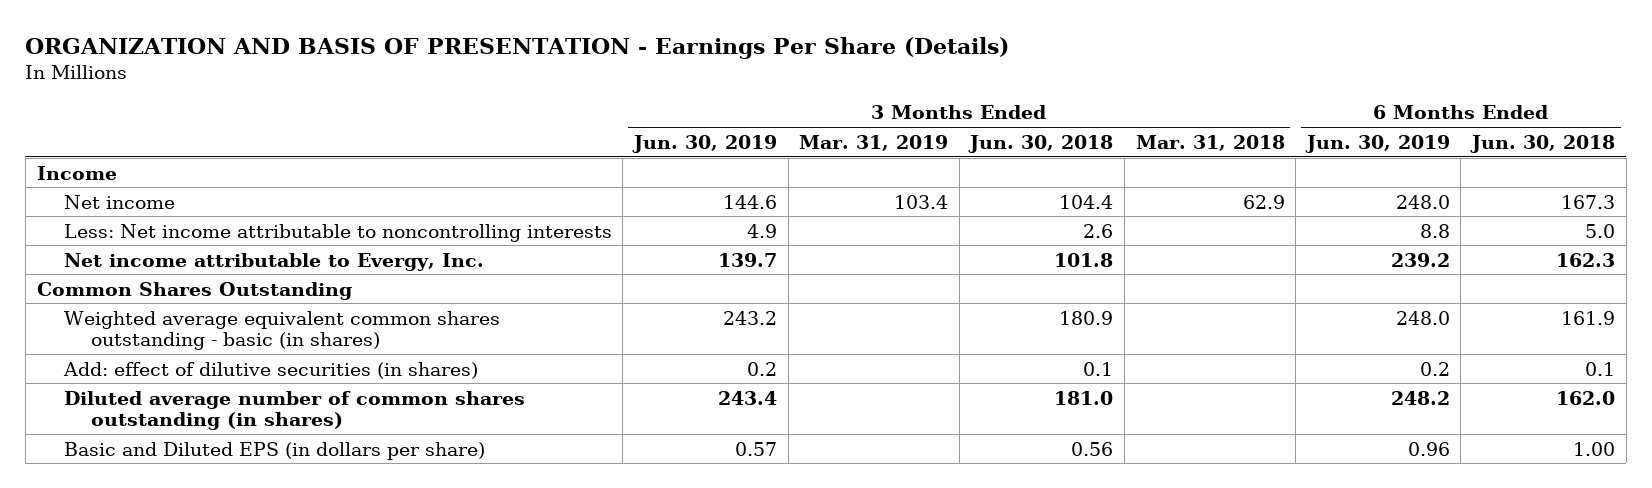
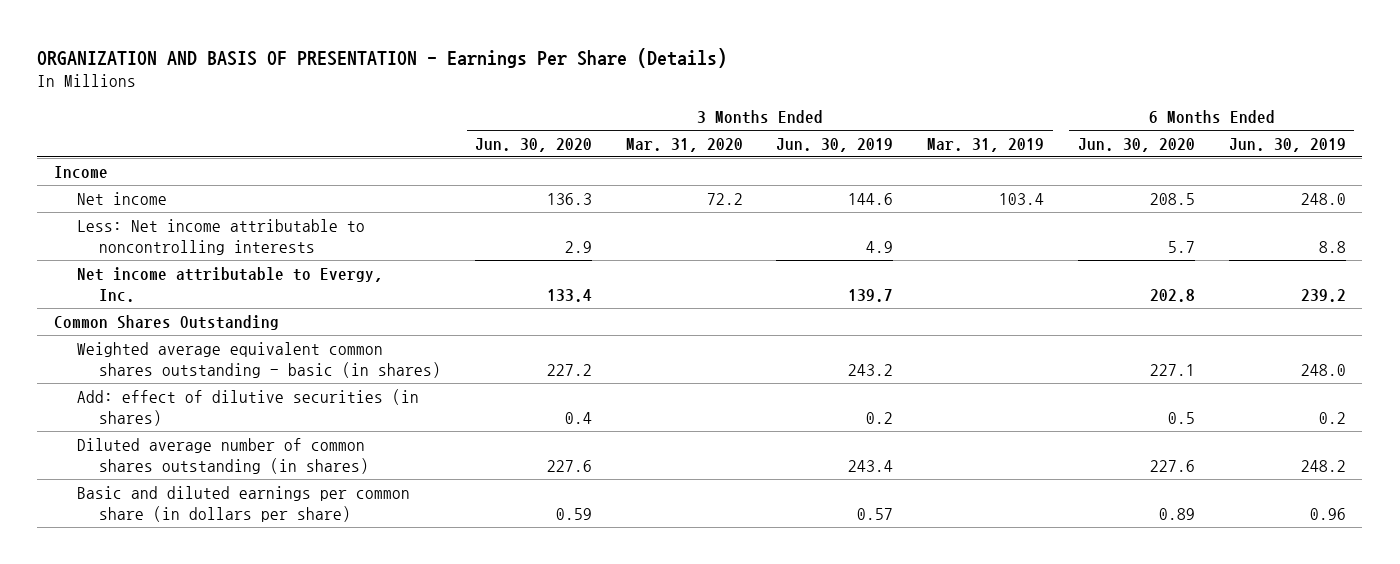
[968,134,1114,153] Jun. 30, 2018 -> none
[1135,134,1285,151] Mar. 31, 2018 -> none
[1470,134,1616,153] Jun. 30, 2018 -> none
none -> [475,137,593,152] Jun. 30, 2020
none -> [625,137,743,152] Mar. 31, 2020
none -> [1077,137,1195,152] Jun. 30, 2020
[63,441,485,460] Basic and Diluted EPS (in dollars per share) -> [76,485,410,523] Basic and diluted earnings per common share (in dollars per share)

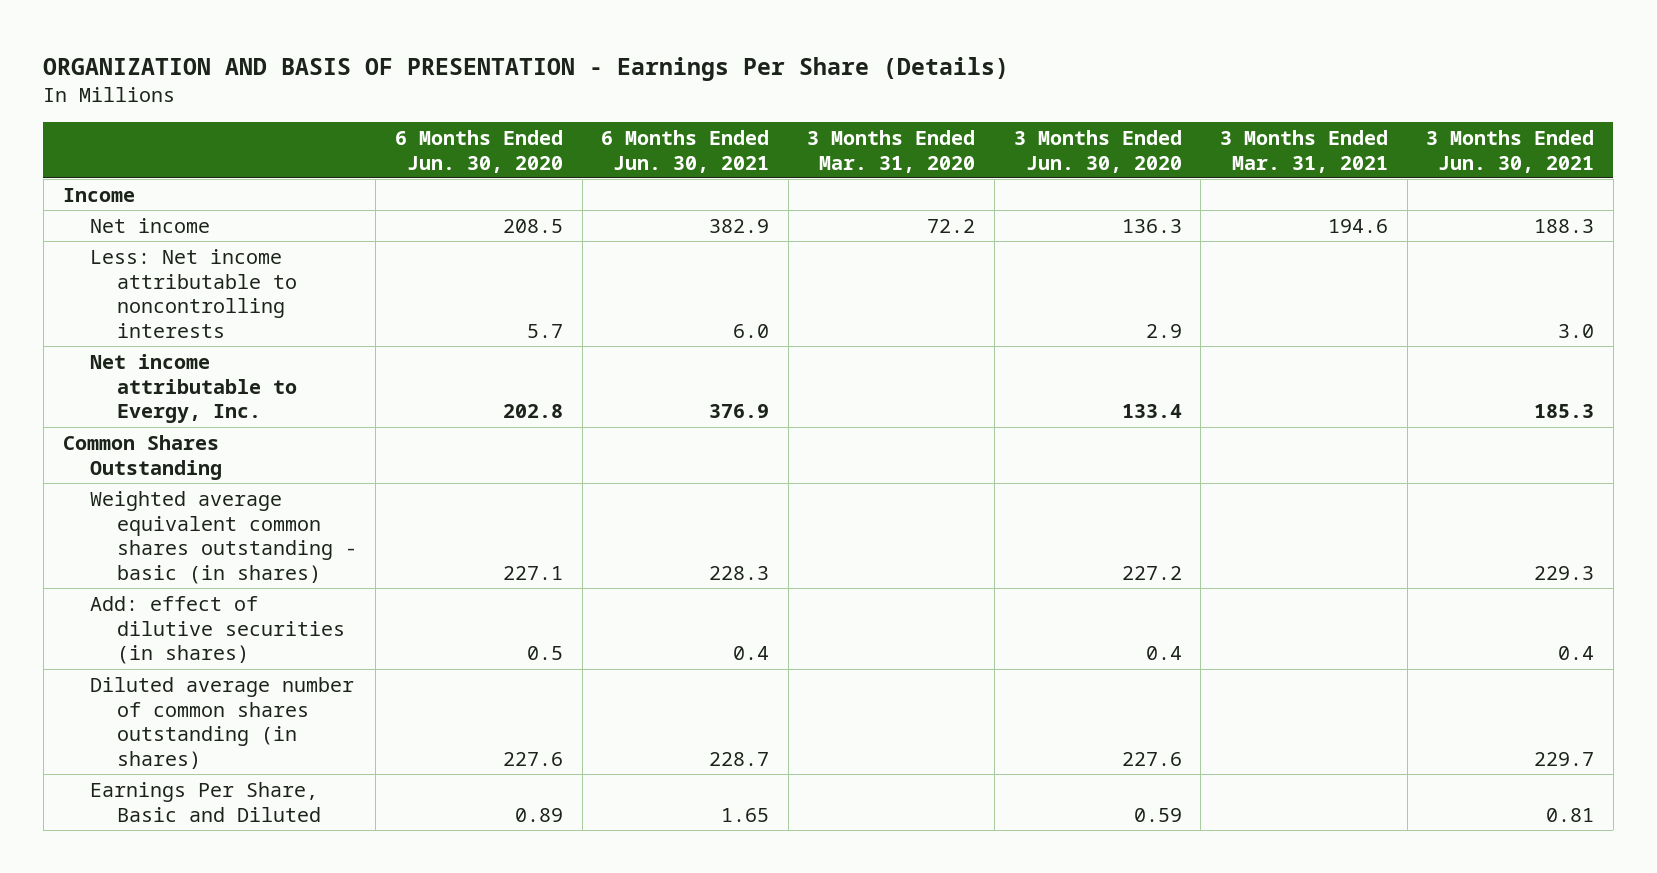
[776,137,894,152] Jun. 30, 2019 -> none
[927,137,1045,152] Mar. 31, 2019 -> none
[1228,137,1346,152] Jun. 30, 2019 -> none
none -> [601,129,770,173] 6 Months Ended Jun. 30, 2021
none -> [1219,129,1388,173] 3 Months Ended Mar. 31, 2021
none -> [1426,129,1595,173] 3 Months Ended Jun. 30, 2021
[76,485,410,523] Basic and diluted earnings per common share (in dollars per share) -> [89,781,321,822] Earnings Per Share, Basic and Diluted

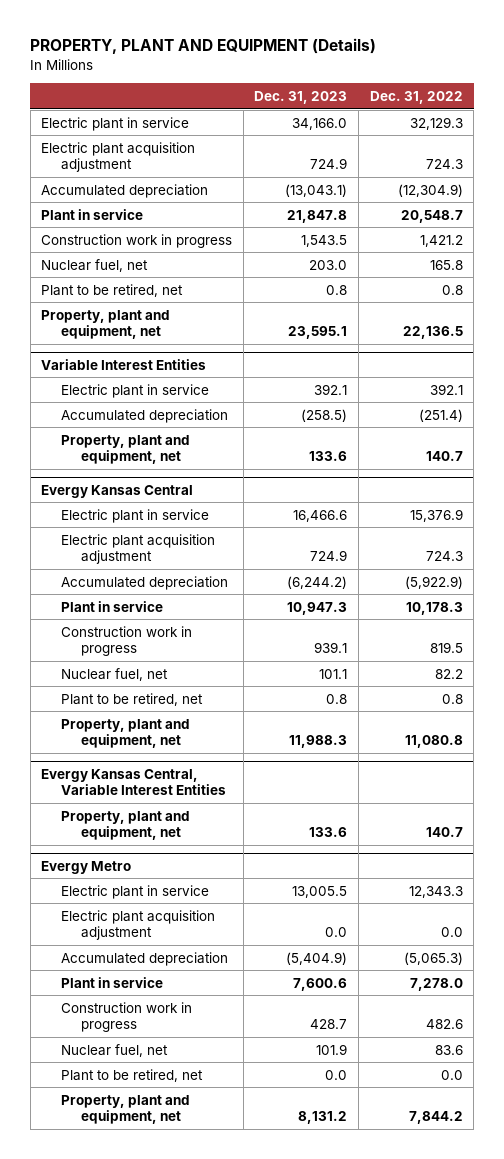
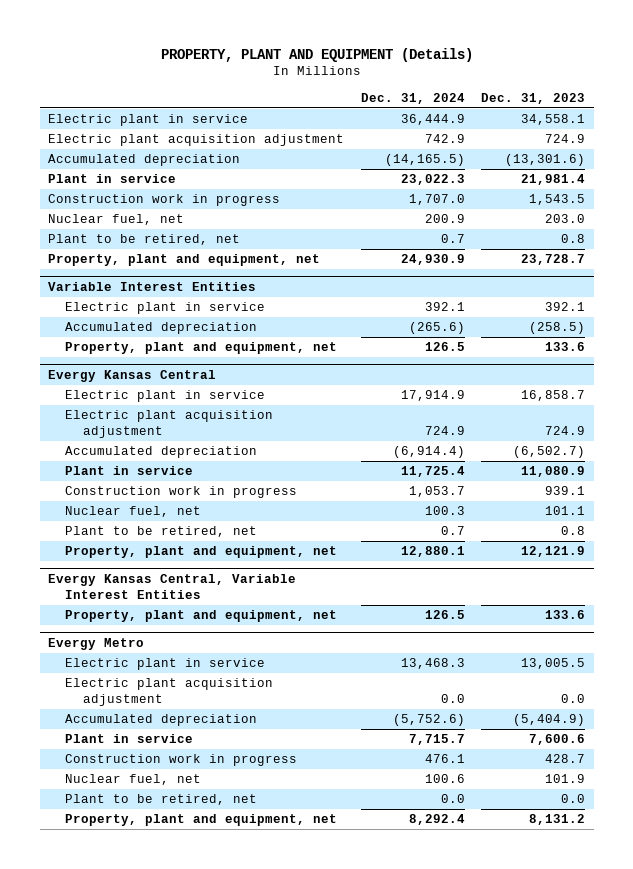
[369,90,463,104] Dec. 31, 2022 -> none
none -> [360,92,465,104] Dec. 31, 2024
[292,117,348,130] 34,166.0 -> [521,114,586,126] 34,558.1
[285,183,348,197] (13,043.1) -> [505,154,586,167] (13,301.6)
[287,209,348,223] 21,847.8 -> [521,174,586,186] 21,981.4
[288,325,348,339] 23,595.1 -> [521,254,586,266] 23,728.7
[293,509,348,522] 16,466.6 -> [521,390,586,402] 16,858.7
[287,575,348,589] (6,244.2) -> [513,446,586,459] (6,502.7)
[287,601,348,615] 10,947.3 -> [521,466,586,478] 11,080.9
[289,734,348,748] 11,988.3 -> [521,546,586,558] 12,121.9

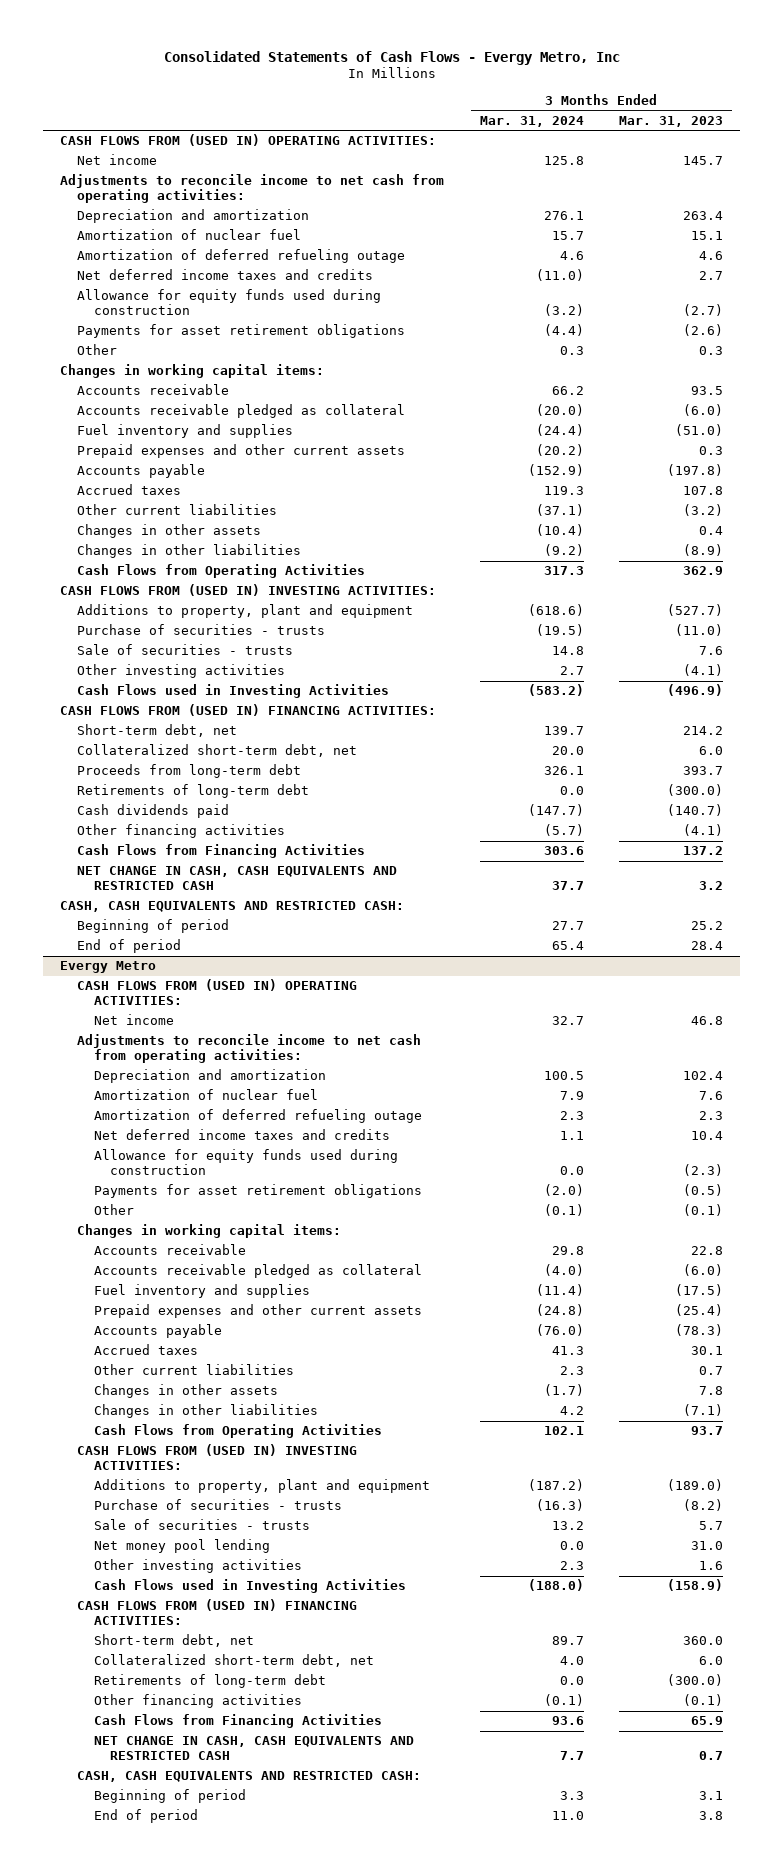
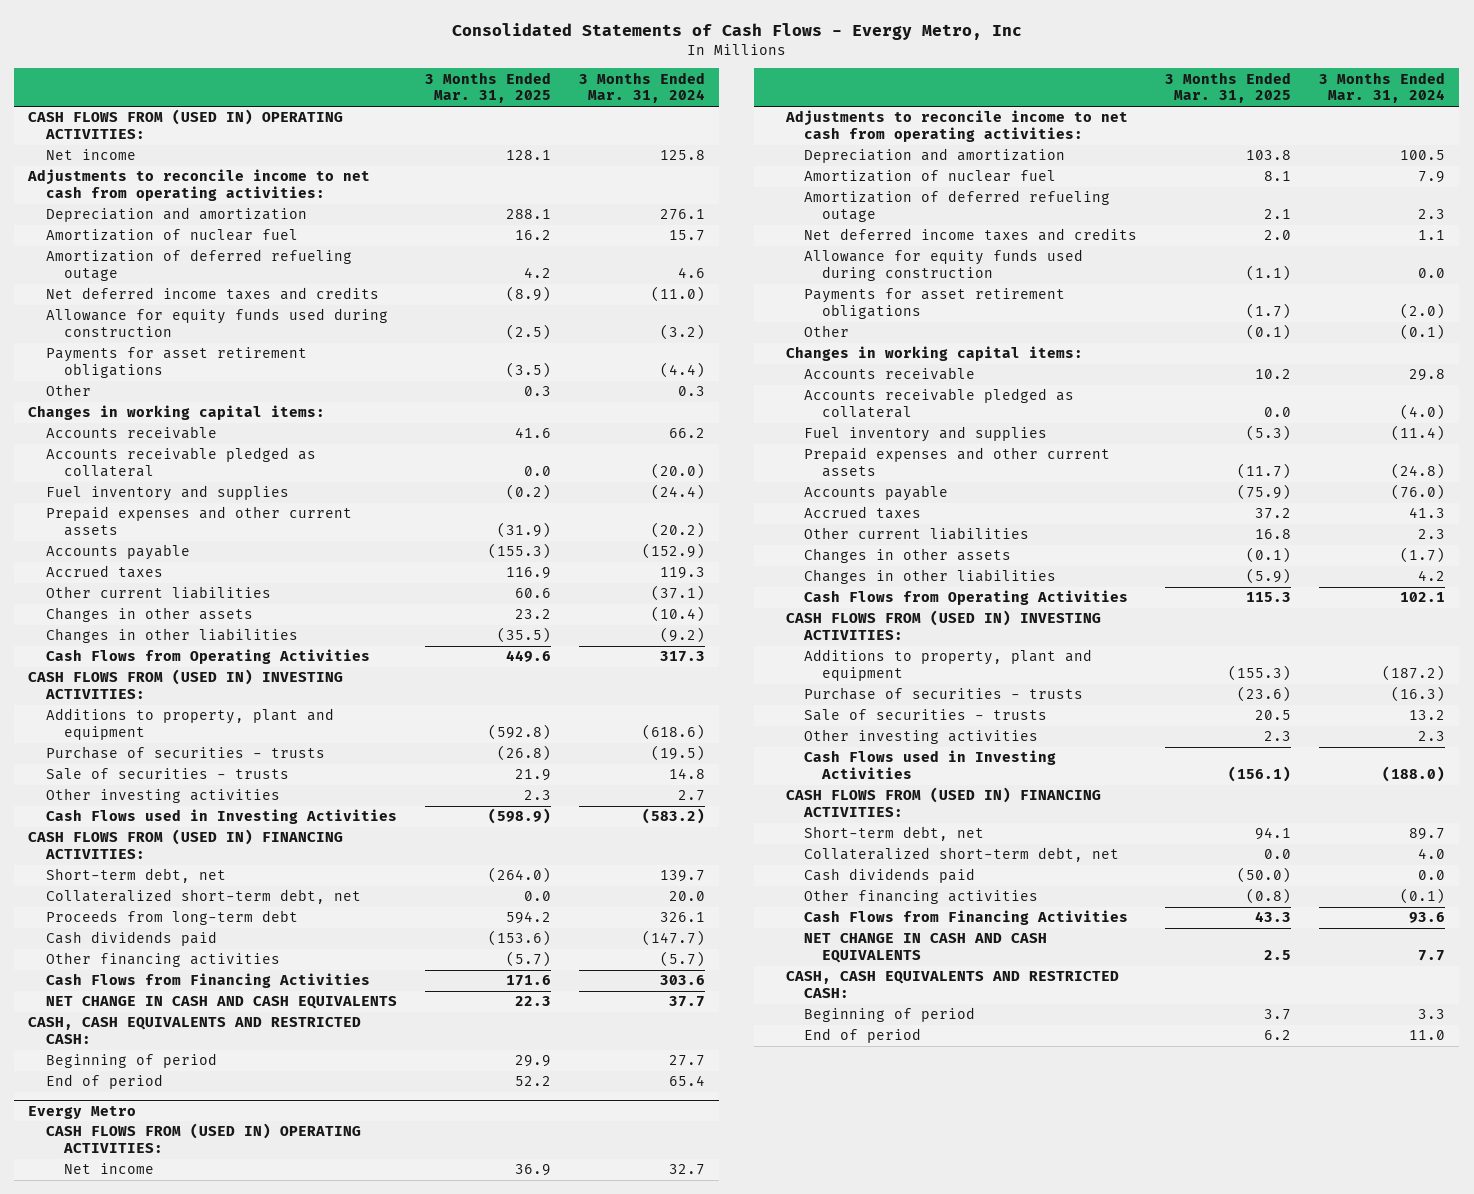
[618,115,723,127] Mar. 31, 2023 -> none
none -> [425,71,552,104] 3 Months Ended Mar. 31, 2025
[77,784,310,799] Retirements of long-term debt -> none
[77,866,398,891] NET CHANGE IN CASH, CASH EQUIVALENTS AND RESTRICTED CASH -> [46,996,398,1010] NET CHANGE IN CASH AND CASH EQUIVALENTS
[93,1539,270,1554] Net money pool lending -> none
[93,1674,326,1689] Retirements of long-term debt -> none
none -> [803,868,975,884] Cash dividends paid
[93,1736,414,1761] NET CHANGE IN CASH, CASH EQUIVALENTS AND RESTRICTED CASH -> [803,933,1047,964] NET CHANGE IN CASH AND CASH EQUIVALENTS

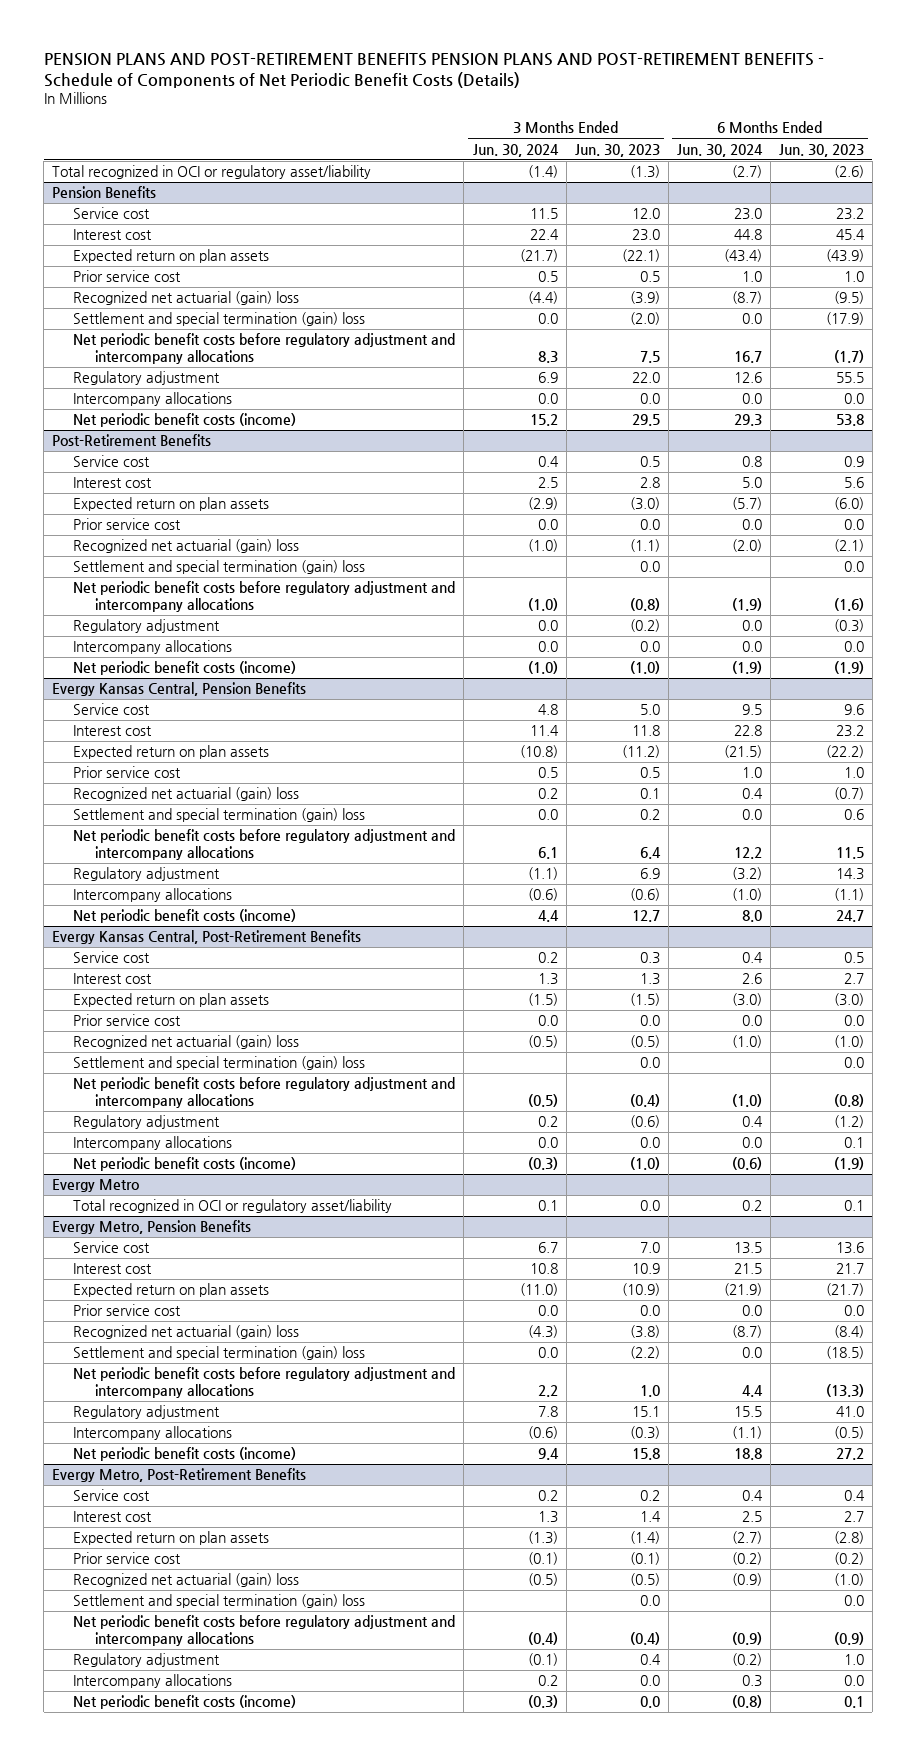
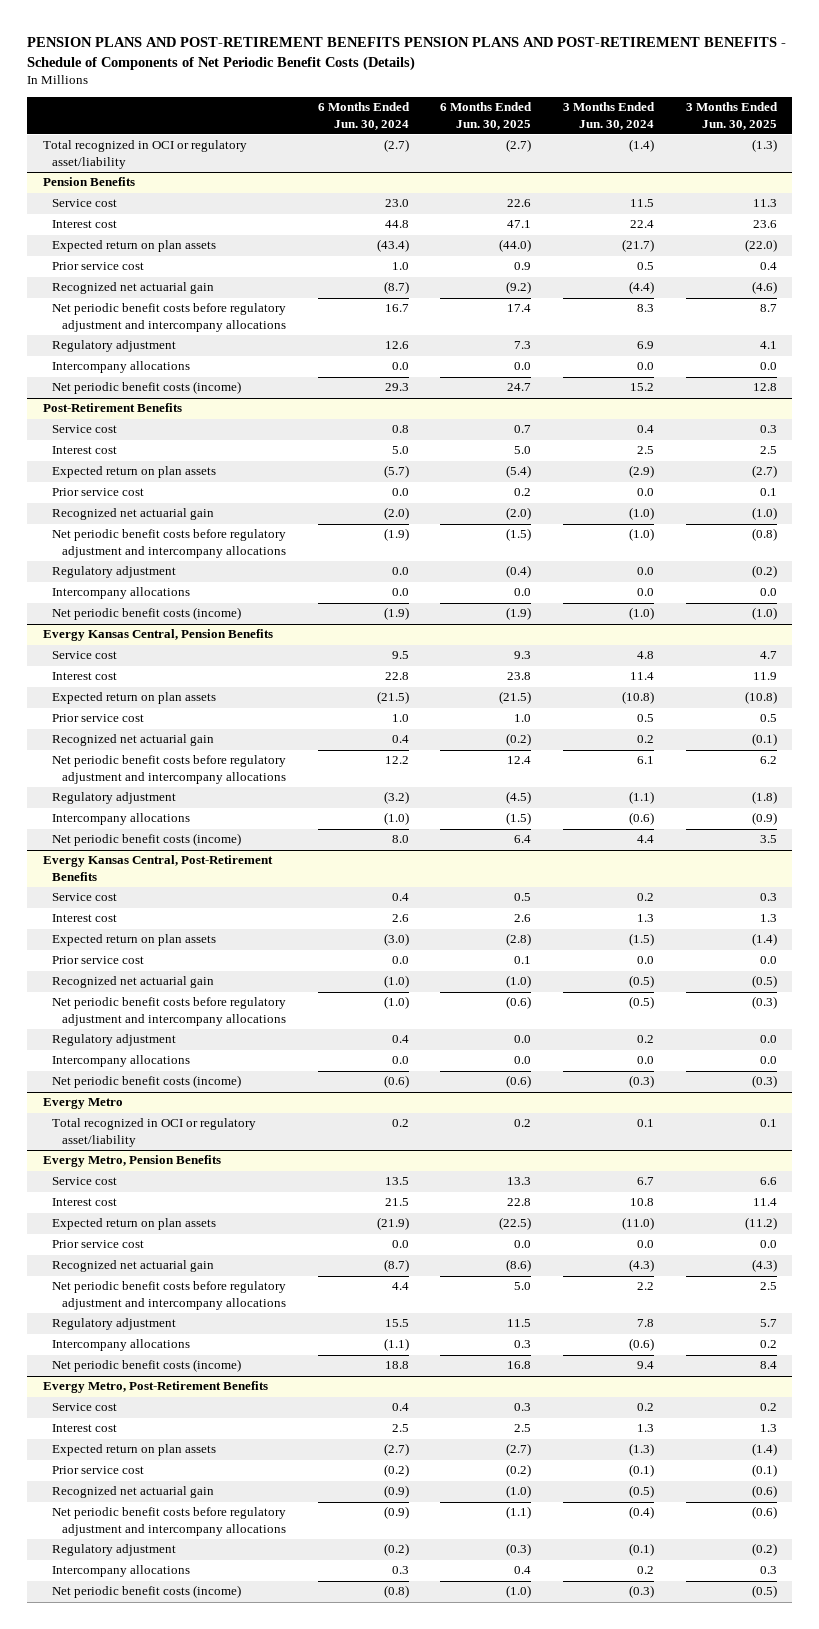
[574,143,660,157] Jun. 30, 2023 -> none
[778,143,864,157] Jun. 30, 2023 -> none
none -> [440,102,533,130] 6 Months Ended Jun. 30, 2025
none -> [685,102,778,130] 3 Months Ended Jun. 30, 2025
[73,312,366,327] Settlement and special termination (gain) loss -> none
[73,291,300,306] Recognized net actuarial (gain) loss -> [52,282,215,295] Recognized net actuarial gain
[73,560,366,575] Settlement and special termination (gain) loss -> none
[73,539,300,554] Recognized net actuarial (gain) loss -> [52,508,215,521] Recognized net actuarial gain
[73,808,366,823] Settlement and special termination (gain) loss -> none
[73,787,300,802] Recognized net actuarial (gain) loss -> [52,734,215,747] Recognized net actuarial gain
[73,1056,366,1071] Settlement and special termination (gain) loss -> none
[73,1035,300,1050] Recognized net actuarial (gain) loss -> [52,976,215,989] Recognized net actuarial gain
[73,1346,366,1361] Settlement and special termination (gain) loss -> none
[73,1325,300,1340] Recognized net actuarial (gain) loss -> [52,1260,215,1273] Recognized net actuarial gain
[73,1594,366,1609] Settlement and special termination (gain) loss -> none
[73,1573,300,1588] Recognized net actuarial (gain) loss -> [52,1486,215,1499] Recognized net actuarial gain

